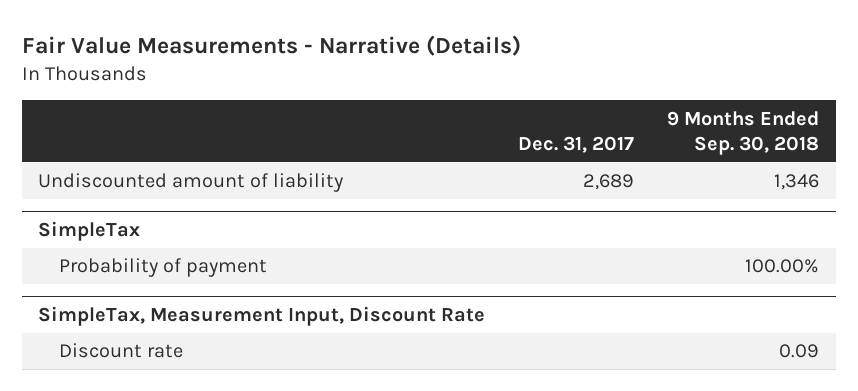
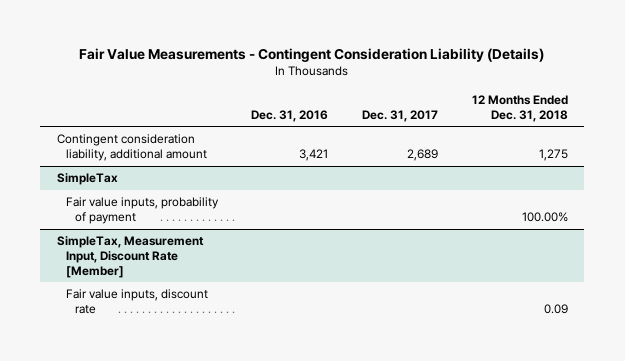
[21,35,521,57] Fair Value Measurements - Narrative (Details) -> [79,47,545,62] Fair Value Measurements - Contingent Consideration Liability (Details)
[667,110,820,155] 9 Months Ended Sep. 30, 2018 -> none
none -> [251,109,329,122] Dec. 31, 2016
none -> [471,94,568,122] 12 Months Ended Dec. 31, 2018
[38,173,344,193] Undiscounted amount of liability -> [56,134,207,161] Contingent consideration liability, additional amount
[58,258,267,278] Probability of payment -> [65,197,219,224] Fair value inputs, probability of payment
[38,306,486,327] SimpleTax, Measurement Input, Discount Rate -> [56,236,204,278] SimpleTax, Measurement Input, Discount Rate [Member]
[58,343,183,359] Discount rate -> [65,289,208,314] Fair value inputs, discount rate

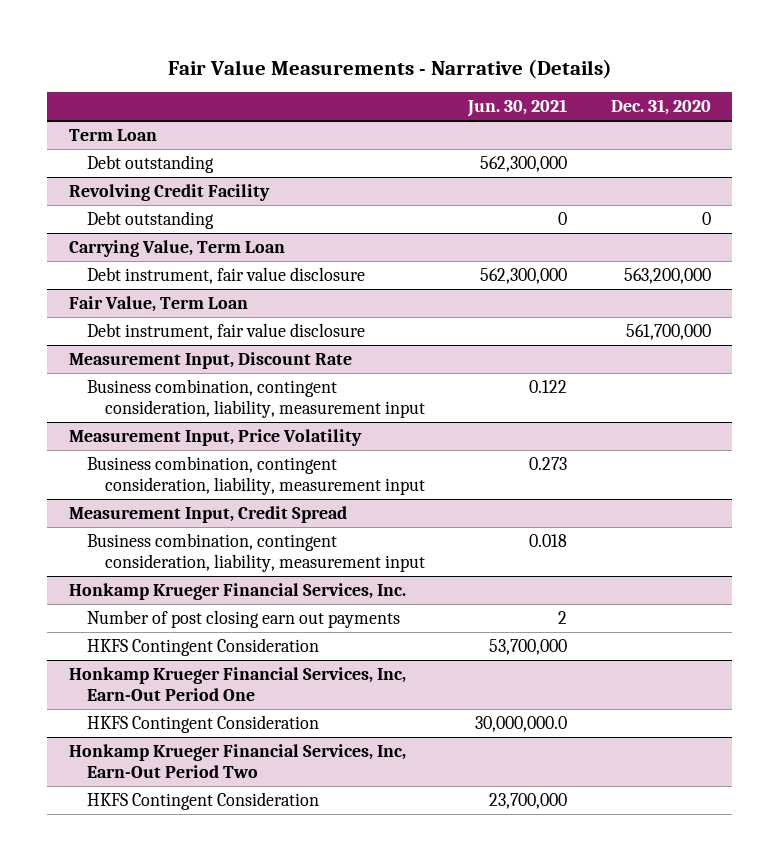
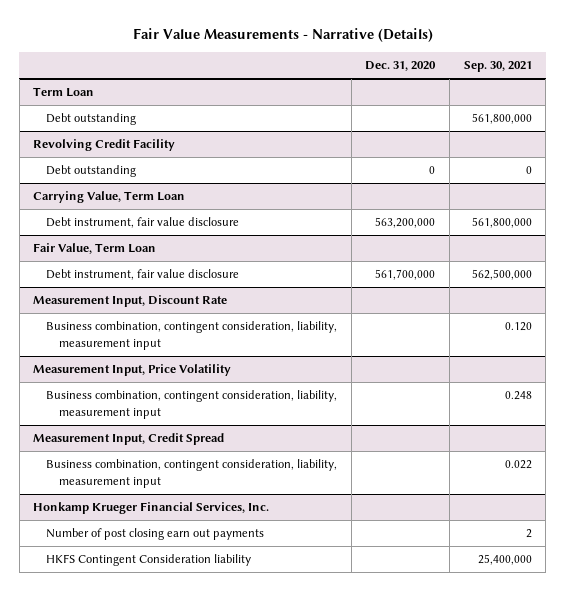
[467,99,568,118] Jun. 30, 2021 -> none
none -> [463,61,532,73] Sep. 30, 2021
[68,667,406,701] Honkamp Krueger Financial Services, Inc, Earn-Out Period One -> none
[86,715,319,734] HKFS Contingent Consideration -> none
[68,744,406,778] Honkamp Krueger Financial Services, Inc, Earn-Out Period Two -> none
[86,792,319,811] HKFS Contingent Consideration -> none
[86,638,319,657] HKFS Contingent Consideration -> [46,554,252,567] HKFS Contingent Consideration liability

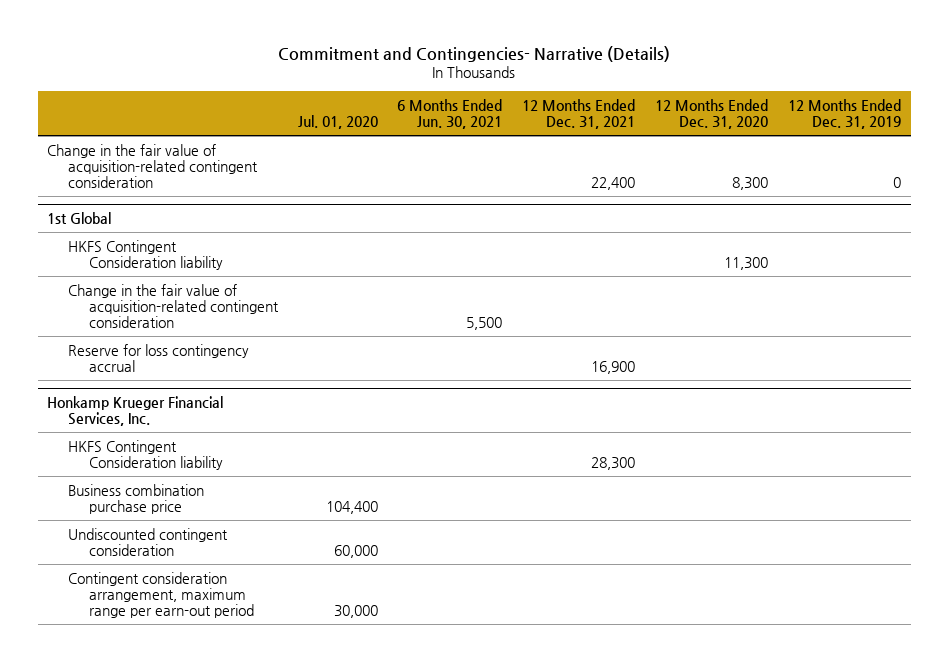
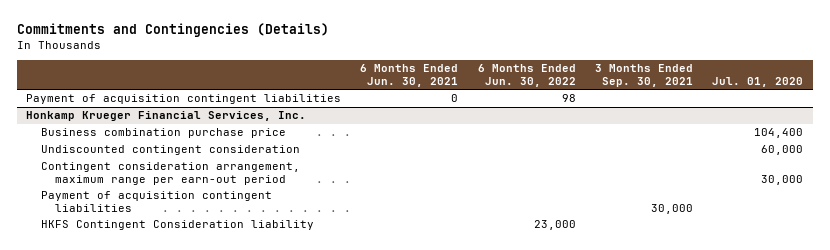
[278,45,671,62] Commitment and Contingencies- Narrative (Details) -> [16,22,329,37] Commitments and Contingencies (Details)
[522,98,636,130] 12 Months Ended Dec. 31, 2021 -> none
[655,98,769,130] 12 Months Ended Dec. 31, 2020 -> none
[788,98,902,130] 12 Months Ended Dec. 31, 2019 -> none
none -> [477,64,576,88] 6 Months Ended Jun. 30, 2022
none -> [595,64,694,88] 3 Months Ended Sep. 30, 2021
[47,143,259,189] Change in the fair value of acquisition-related contingent consideration -> none
[47,211,112,224] 1st Global -> none
[68,239,223,270] HKFS Contingent Consideration liability -> none
[68,283,279,329] Change in the fair value of acquisition-related contingent consideration -> none
[68,343,250,372] Reserve for loss contingency accrual -> none
none -> [26,94,342,105] Payment of acquisition contingent liabilities
none -> [40,191,272,213] Payment of acquisition contingent liabilities
[68,439,223,470] HKFS Contingent Consideration liability -> [40,220,314,231] HKFS Contingent Consideration liability

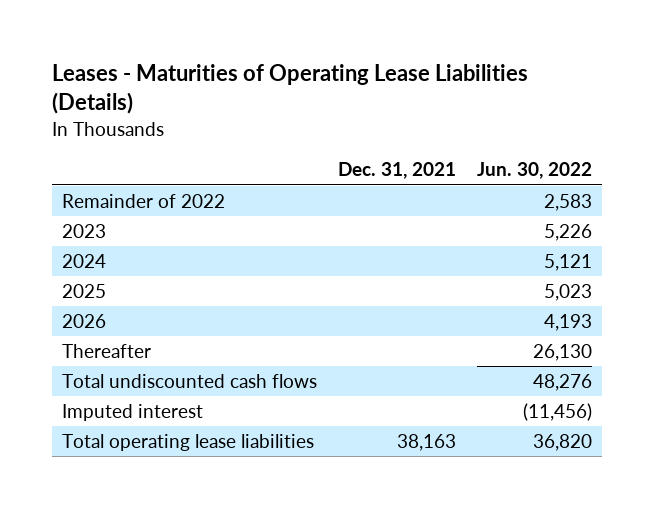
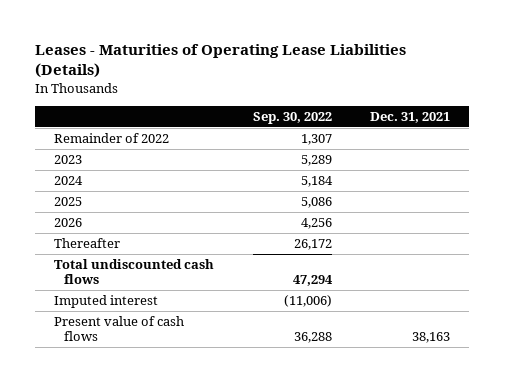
[476,162,592,180] Jun. 30, 2022 -> none
none -> [252,112,332,125] Sep. 30, 2022
[62,433,315,451] Total operating lease liabilities -> [54,316,185,342] Present value of cash flows

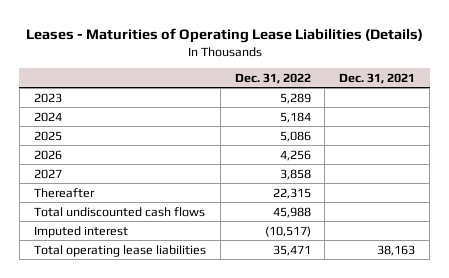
[252,112,332,125] Sep. 30, 2022 -> none
none -> [234,72,311,84] Dec. 31, 2022
[54,133,170,144] Remainder of 2022 -> none
none -> [33,168,62,179] 2027
[54,316,185,342] Present value of cash flows -> [33,244,206,257] Total operating lease liabilities

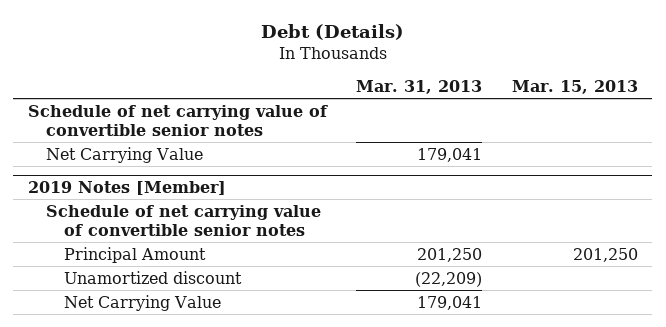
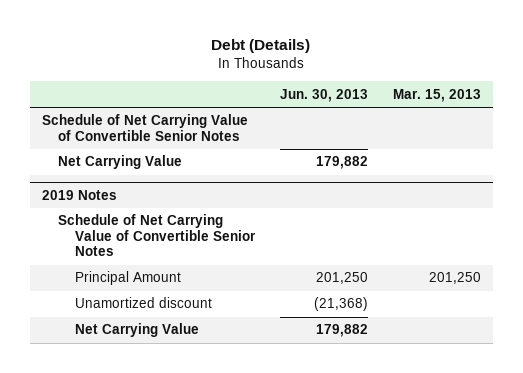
[356,79,483,94] Mar. 31, 2013 -> none
none -> [279,88,368,102] Jun. 30, 2013
[27,104,328,136] Schedule of net carrying value of convertible senior notes -> [41,114,248,141] Schedule of Net Carrying Value of Convertible Senior Notes
[27,181,226,196] 2019 Notes [Member] -> [41,190,117,201] 2019 Notes
[46,204,322,236] Schedule of net carrying value of convertible senior notes -> [58,214,256,257] Schedule of Net Carrying Value of Convertible Senior Notes

